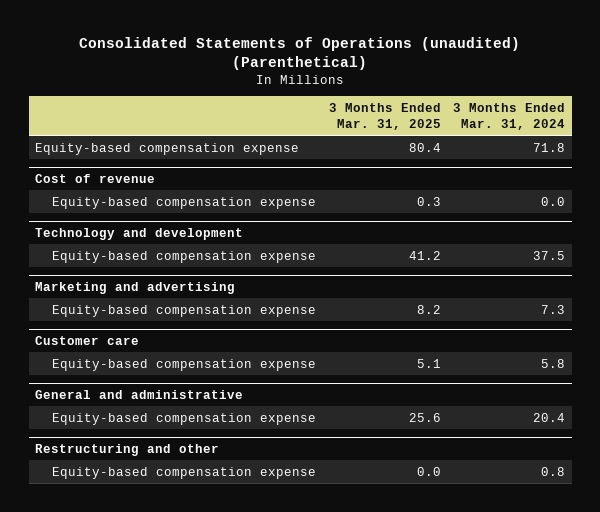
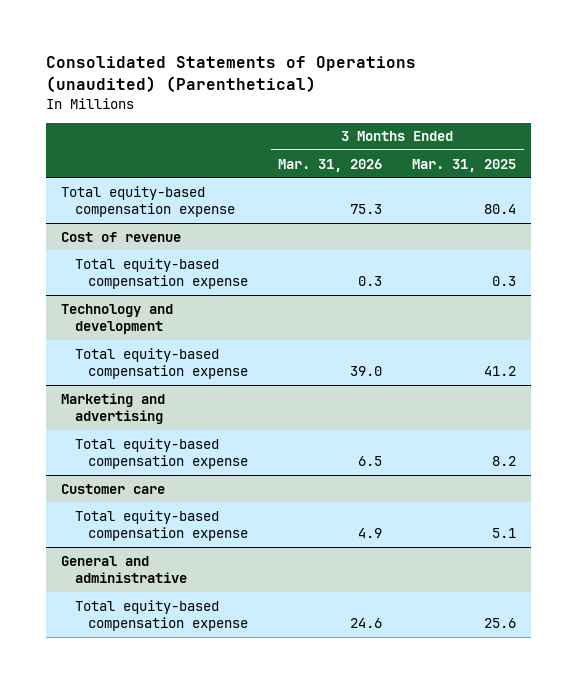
[453,102,566,130] 3 Months Ended Mar. 31, 2024 -> none
none -> [278,158,383,172] Mar. 31, 2026
[35,142,300,155] Equity-based compensation expense -> [61,185,235,218] Total equity-based compensation expense
[51,196,316,209] Equity-based compensation expense -> [74,257,249,290] Total equity-based compensation expense
[51,250,316,263] Equity-based compensation expense -> [74,347,249,380] Total equity-based compensation expense
[51,304,316,317] Equity-based compensation expense -> [74,437,249,470] Total equity-based compensation expense
[51,358,316,371] Equity-based compensation expense -> [74,509,249,542] Total equity-based compensation expense
[35,443,220,456] Restructuring and other -> none
[51,466,316,479] Equity-based compensation expense -> none
[51,412,316,425] Equity-based compensation expense -> [74,599,249,632] Total equity-based compensation expense

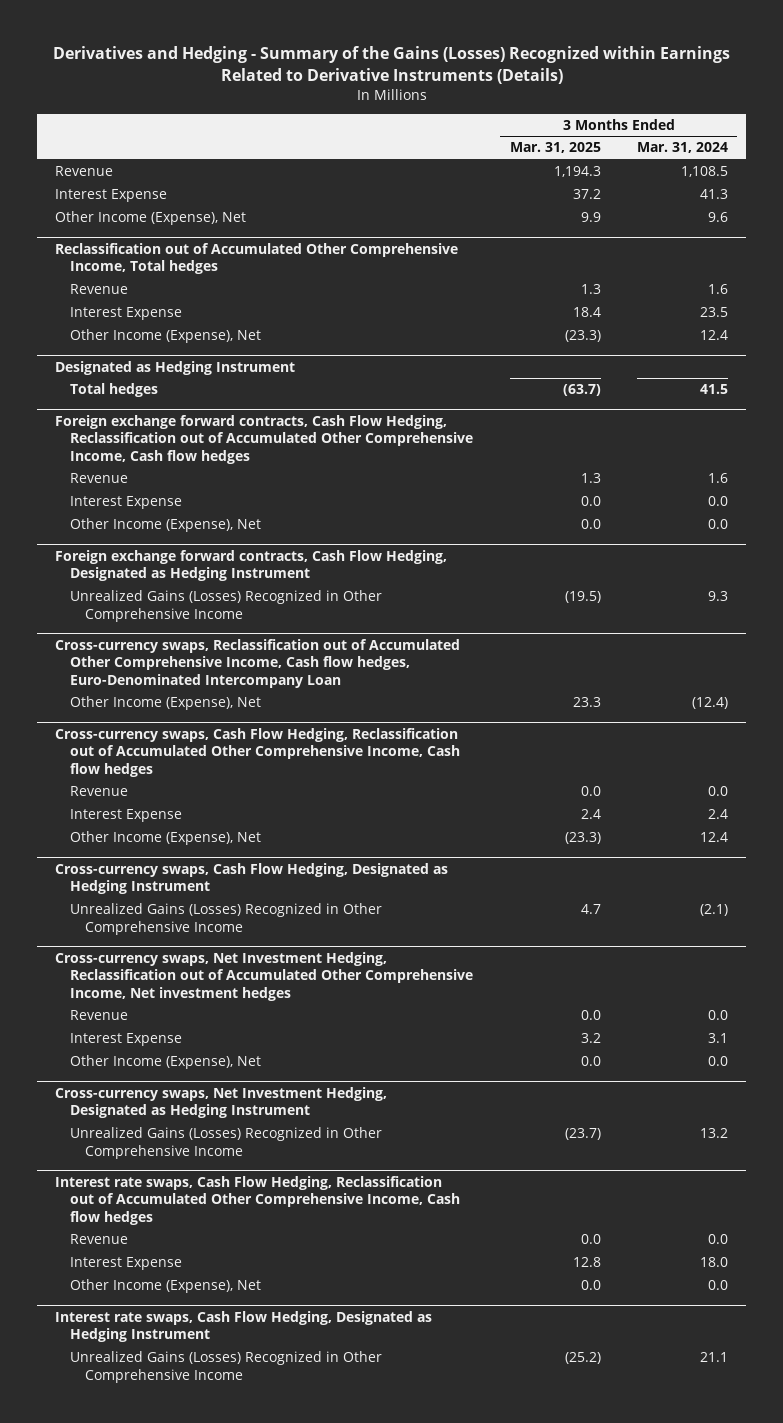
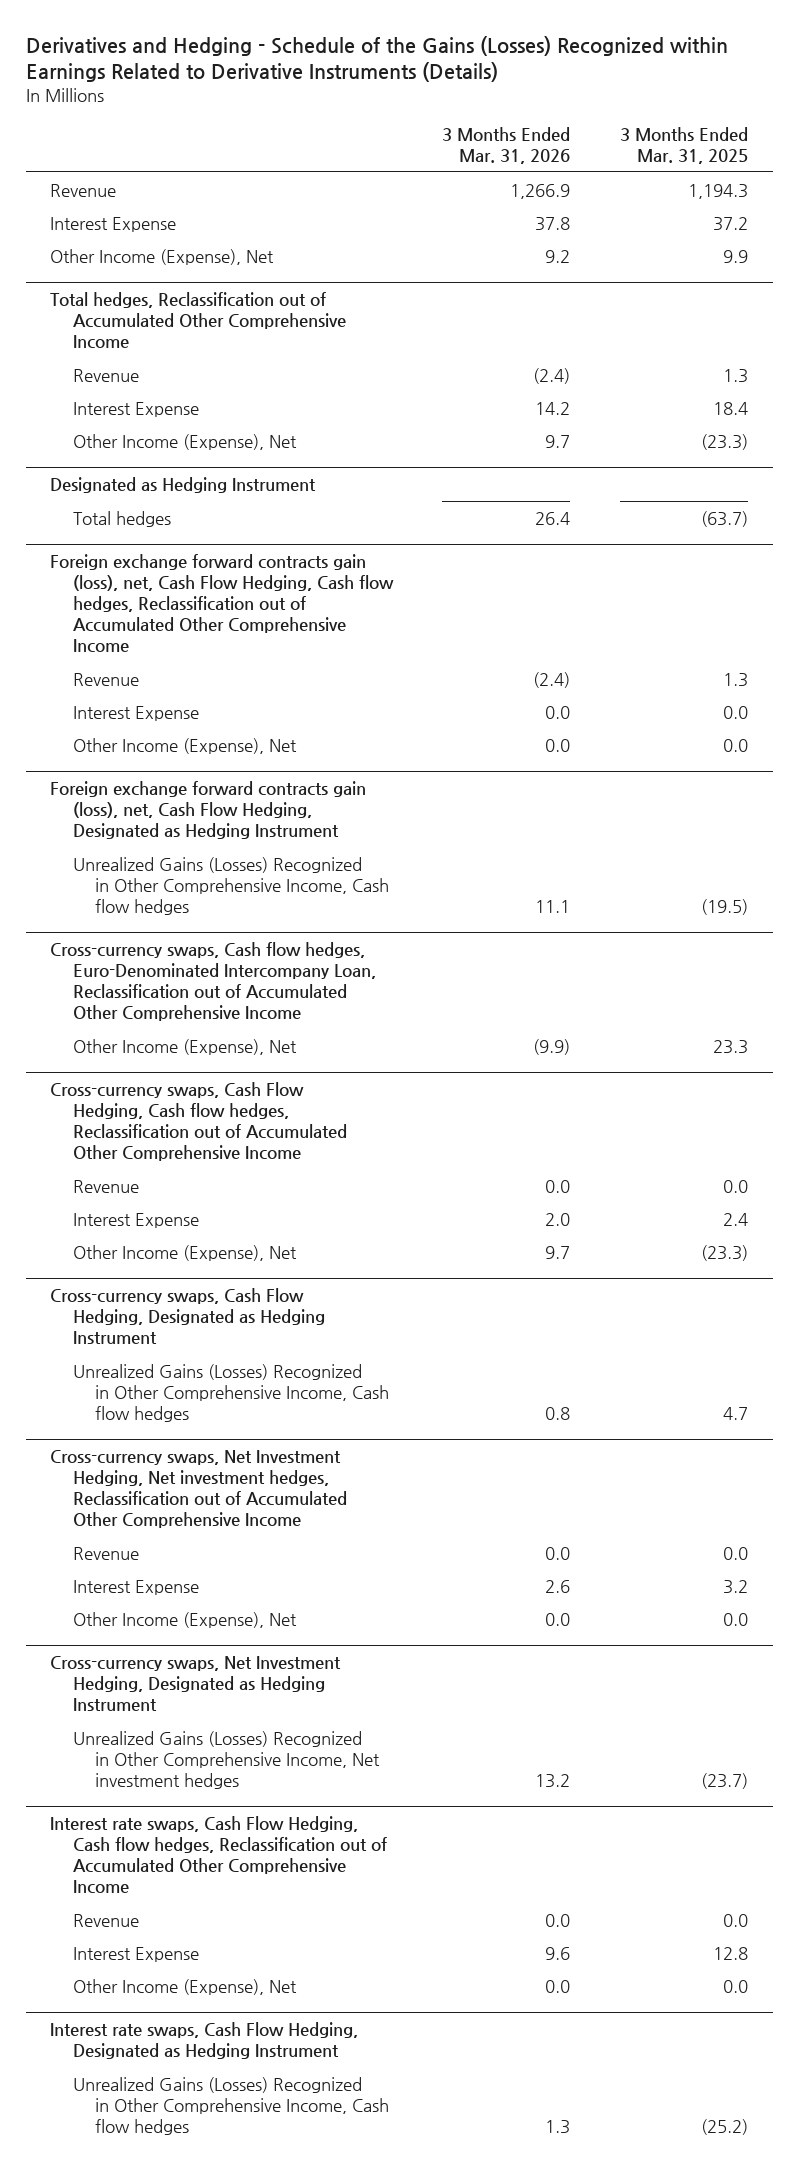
[52,45,730,84] Derivatives and Hedging - Summary of the Gains (Losses) Recognized within Earnings Related to Derivative Instruments (Details) -> [25,35,728,82] Derivatives and Hedging - Schedule of the Gains (Losses) Recognized within Earnings Related to Derivative Instruments (Details)
[637,142,729,154] Mar. 31, 2024 -> none
none -> [442,127,571,165] 3 Months Ended Mar. 31, 2026
[55,242,459,275] Reclassification out of Accumulated Other Comprehensive Income, Total hedges -> [50,292,346,350] Total hedges, Reclassification out of Accumulated Other Comprehensive Income
[55,414,474,464] Foreign exchange forward contracts, Cash Flow Hedging, Reclassification out of Accumulated Other Comprehensive Income, Cash flow hedges -> [50,554,394,654] Foreign exchange forward contracts gain (loss), net, Cash Flow Hedging, Cash flow hedges, Reclassification out of Accumulated Other Comprehensive Income
[55,549,448,582] Foreign exchange forward contracts, Cash Flow Hedging, Designated as Hedging Instrument -> [50,781,367,840] Foreign exchange forward contracts gain (loss), net, Cash Flow Hedging, Designated as Hedging Instrument
[70,590,383,622] Unrealized Gains (Losses) Recognized in Other Comprehensive Income -> [72,856,390,915] Unrealized Gains (Losses) Recognized in Other Comprehensive Income, Cash flow hedges
[55,638,461,688] Cross-currency swaps, Reclassification out of Accumulated Other Comprehensive Income, Cash flow hedges, Euro-Denominated Intercompany Loan -> [50,942,376,1022] Cross-currency swaps, Cash flow hedges, Euro-Denominated Intercompany Loan, Reclassification out of Accumulated Other Comprehensive Income
[55,727,461,777] Cross-currency swaps, Cash Flow Hedging, Reclassification out of Accumulated Other Comprehensive Income, Cash flow hedges -> [50,1082,347,1162] Cross-currency swaps, Cash Flow Hedging, Cash flow hedges, Reclassification out of Accumulated Other Comprehensive Income
[70,903,383,935] Unrealized Gains (Losses) Recognized in Other Comprehensive Income -> [72,1363,390,1422] Unrealized Gains (Losses) Recognized in Other Comprehensive Income, Cash flow hedges
[55,951,474,1001] Cross-currency swaps, Net Investment Hedging, Reclassification out of Accumulated Other Comprehensive Income, Net investment hedges -> [50,1450,347,1529] Cross-currency swaps, Net Investment Hedging, Net investment hedges, Reclassification out of Accumulated Other Comprehensive Income
[70,1127,383,1159] Unrealized Gains (Losses) Recognized in Other Comprehensive Income -> [72,1730,381,1789] Unrealized Gains (Losses) Recognized in Other Comprehensive Income, Net investment hedges
[55,1175,461,1225] Interest rate swaps, Cash Flow Hedging, Reclassification out of Accumulated Other Comprehensive Income, Cash flow hedges -> [50,1816,387,1895] Interest rate swaps, Cash Flow Hedging, Cash flow hedges, Reclassification out of Accumulated Other Comprehensive Income
[70,1351,383,1383] Unrealized Gains (Losses) Recognized in Other Comprehensive Income -> [72,2076,390,2135] Unrealized Gains (Losses) Recognized in Other Comprehensive Income, Cash flow hedges

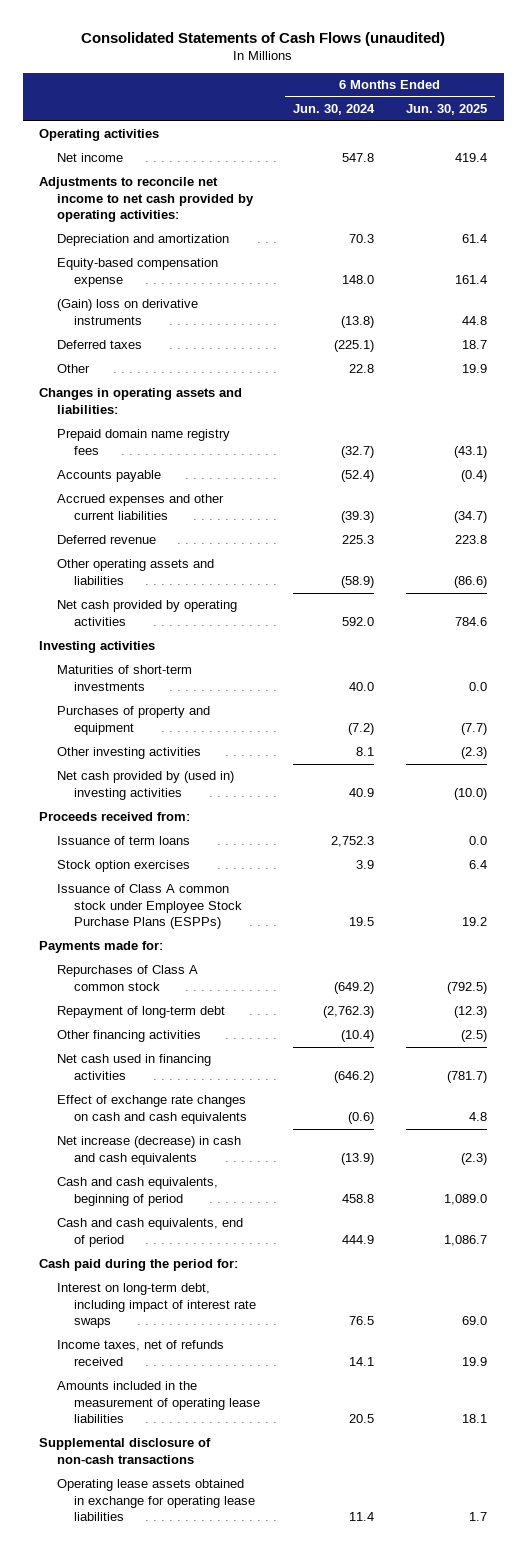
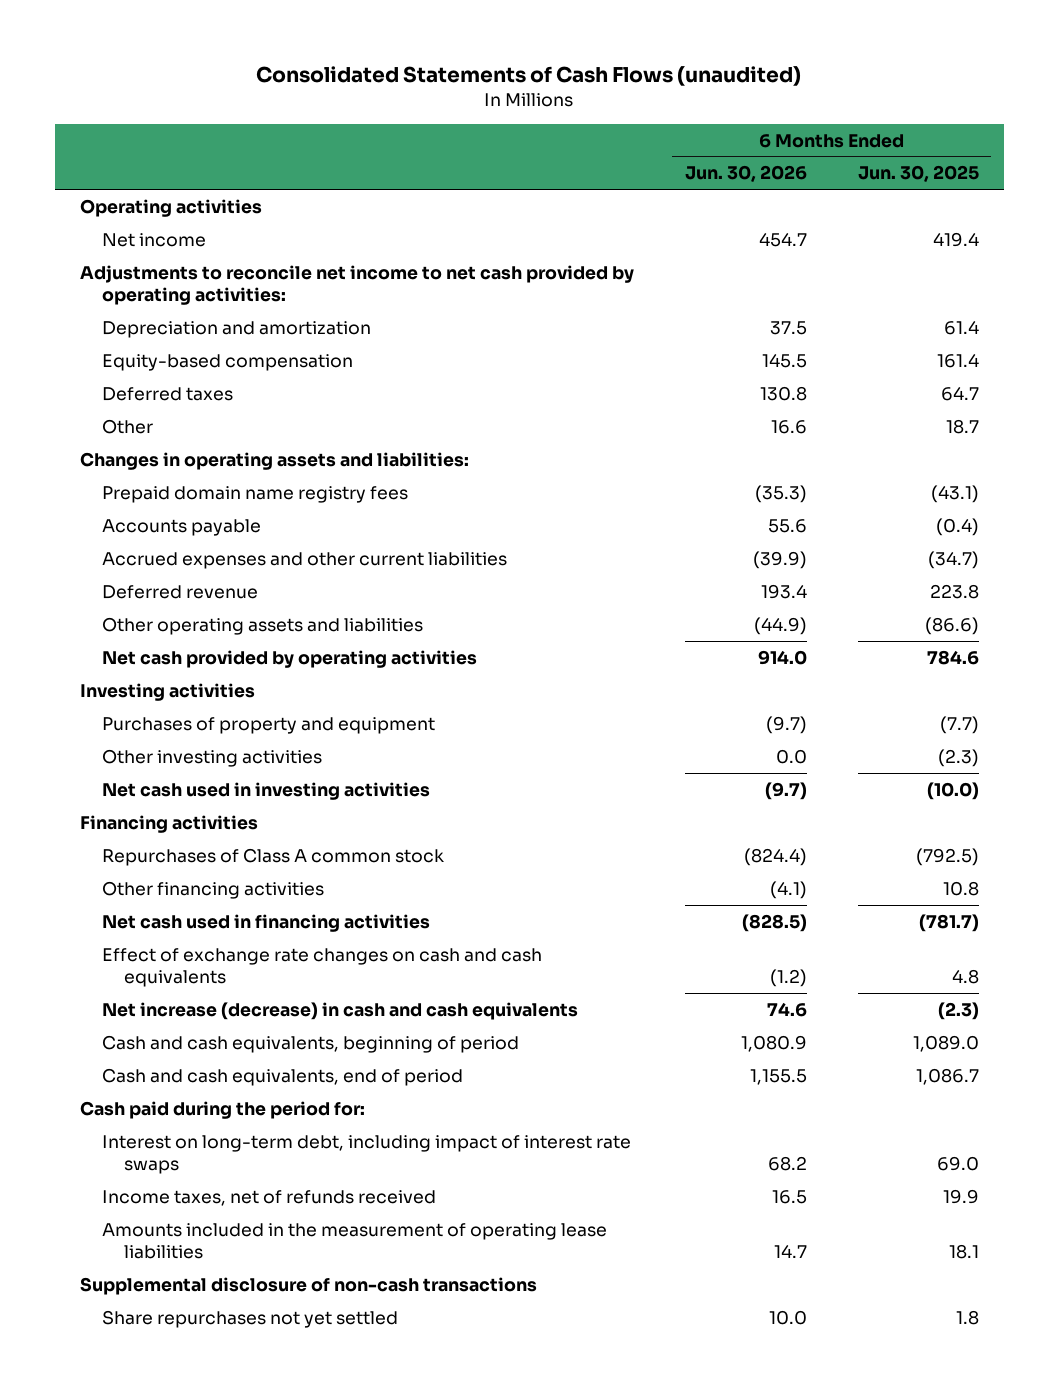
[292,104,375,116] Jun. 30, 2024 -> none
none -> [684,165,807,183] Jun. 30, 2026
[56,299,198,325] (Gain) loss on derivative instruments -> none
[56,258,218,287] Equity-based compensation expense -> [101,353,353,371] Equity-based compensation
[462,340,488,350] 18.7 -> [940,385,979,401] 64.7
[462,364,488,374] 19.9 -> [945,418,979,434] 18.7
[56,665,192,691] Maturities of short-term investments -> none
[38,812,190,822] Proceeds received from: -> none
[56,836,190,846] Issuance of term loans -> none
[56,860,190,873] Stock option exercises -> none
[56,884,243,930] Issuance of Class A common stock under Employee Stock Purchase Plans (ESPPs) -> none
[38,941,163,954] Payments made for: -> none
[56,771,234,800] Net cash provided by (used in) investing activities -> [101,781,430,800] Net cash used in investing activities
none -> [80,814,259,833] Financing activities
[56,1006,225,1019] Repayment of long-term debt -> none
[461,1030,488,1043] (2.5) -> [942,880,979,896] 10.8
[56,1479,256,1522] Operating lease assets obtained in exchange for operating lease liabilities -> none
none -> [101,1309,398,1328] Share repurchases not yet settled

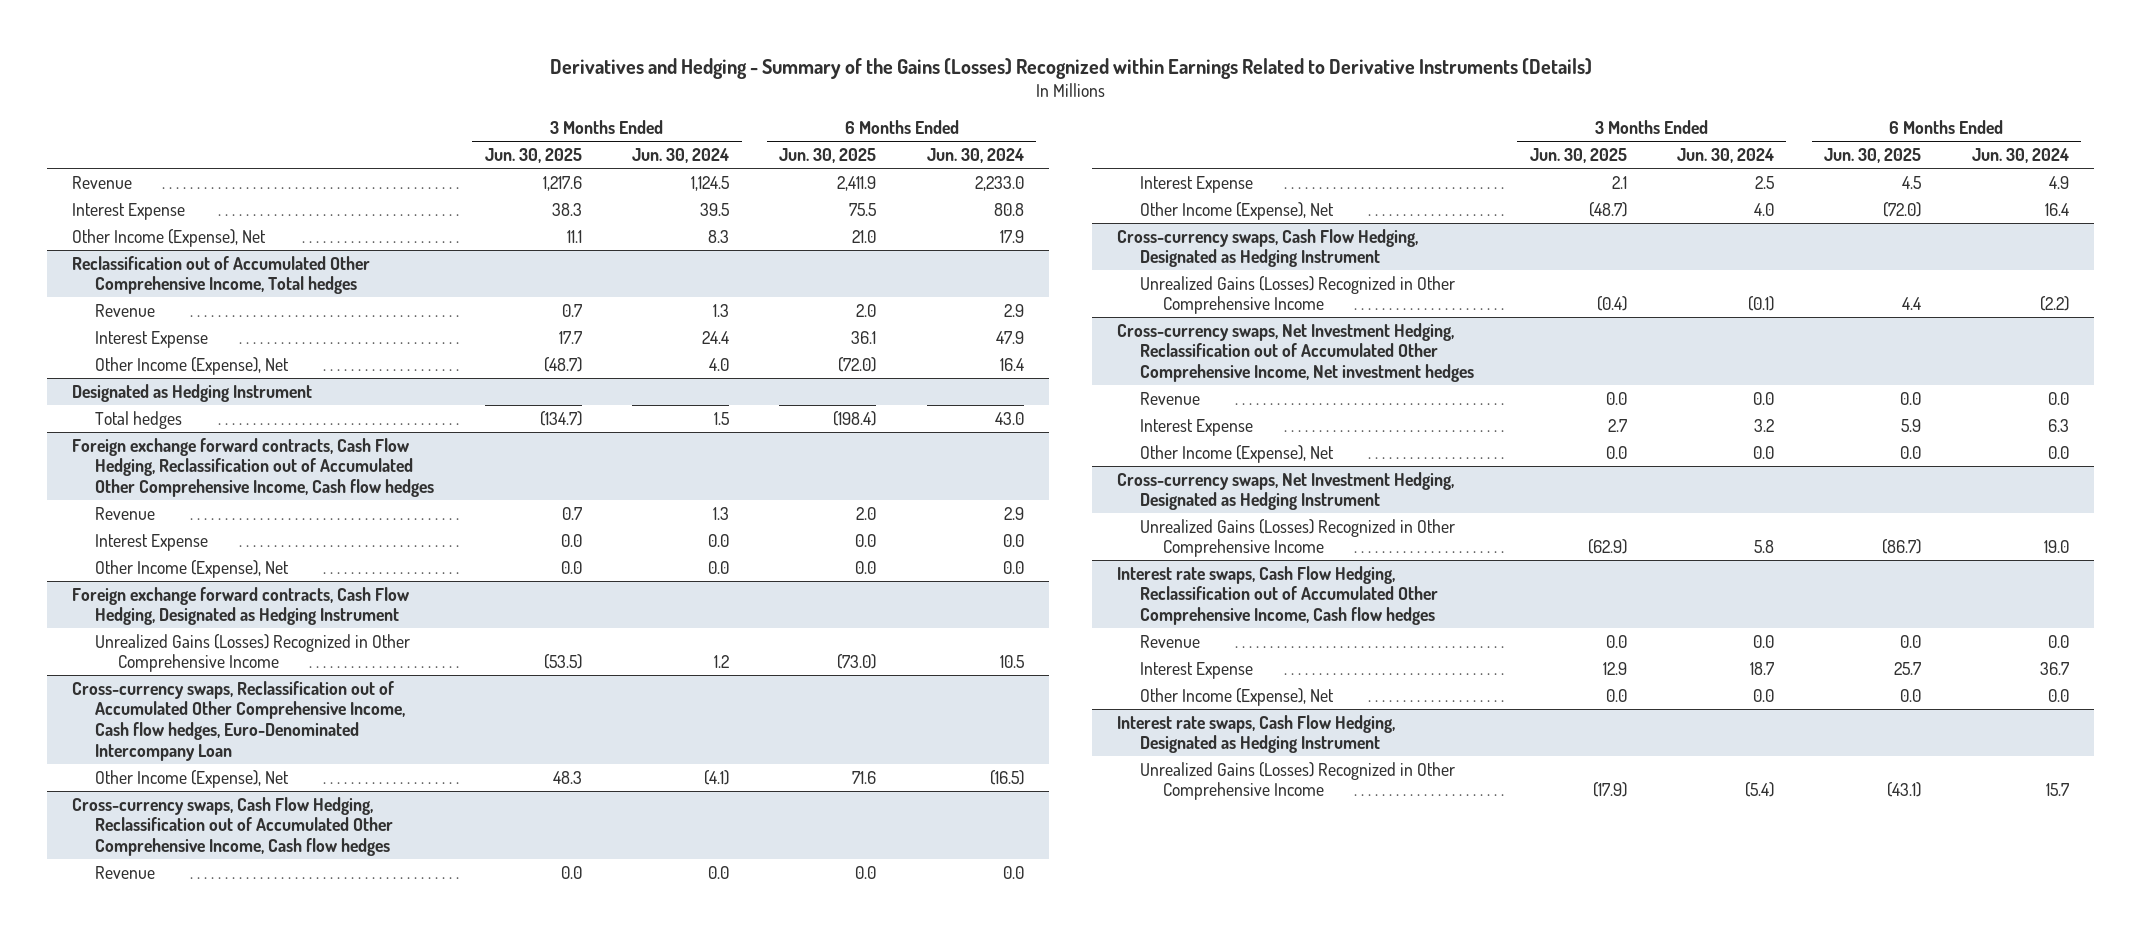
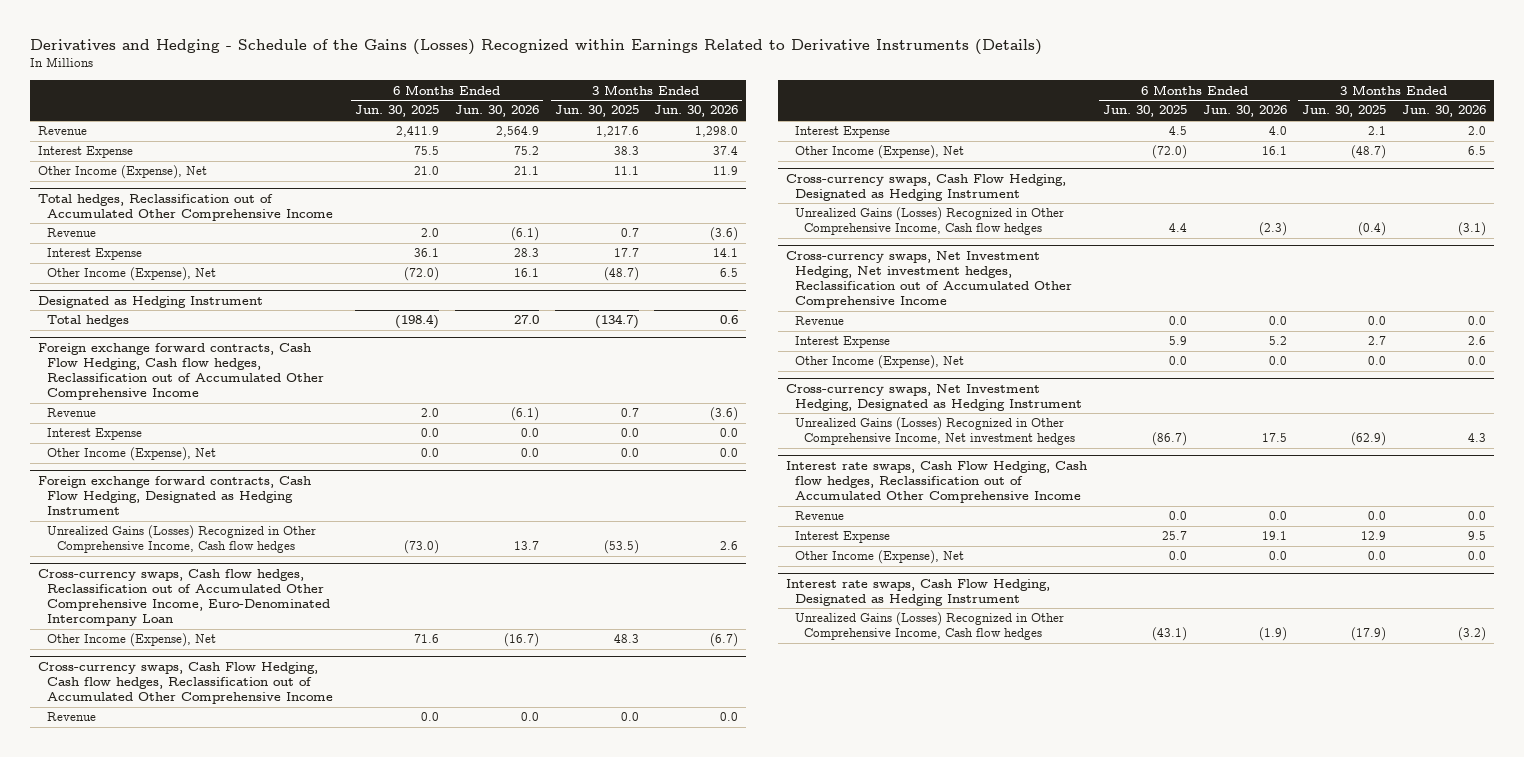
[549,58,1592,80] Derivatives and Hedging - Summary of the Gains (Losses) Recognized within Earnings Related to Derivative Instruments (Details) -> [30,39,1043,56] Derivatives and Hedging - Schedule of the Gains (Losses) Recognized within Earnings Related to Derivative Instruments (Details)
[631,148,729,164] Jun. 30, 2024 -> none
[926,148,1024,164] Jun. 30, 2024 -> none
none -> [454,105,539,118] Jun. 30, 2026
none -> [654,105,739,118] Jun. 30, 2026
[72,255,371,295] Reclassification out of Accumulated Other Comprehensive Income, Total hedges -> [38,193,334,221] Total hedges, Reclassification out of Accumulated Other Comprehensive Income
[72,437,435,498] Foreign exchange forward contracts, Cash Flow Hedging, Reclassification out of Accumulated Other Comprehensive Income, Cash flow hedges -> [38,342,325,400] Foreign exchange forward contracts, Cash Flow Hedging, Cash flow hedges, Reclassification out of Accumulated Other Comprehensive Income
[95,633,411,673] Unrealized Gains (Losses) Recognized in Other Comprehensive Income -> [47,525,317,554] Unrealized Gains (Losses) Recognized in Other Comprehensive Income, Cash flow hedges
[72,680,406,761] Cross-currency swaps, Reclassification out of Accumulated Other Comprehensive Income, Cash flow hedges, Euro-Denominated Intercompany Loan -> [38,568,331,626] Cross-currency swaps, Cash flow hedges, Reclassification out of Accumulated Other Comprehensive Income, Euro-Denominated Intercompany Loan
[72,796,394,857] Cross-currency swaps, Cash Flow Hedging, Reclassification out of Accumulated Other Comprehensive Income, Cash flow hedges -> [38,661,334,704] Cross-currency swaps, Cash Flow Hedging, Cash flow hedges, Reclassification out of Accumulated Other Comprehensive Income
[1140,275,1456,315] Unrealized Gains (Losses) Recognized in Other Comprehensive Income -> [795,207,1065,236] Unrealized Gains (Losses) Recognized in Other Comprehensive Income, Cash flow hedges
[1117,322,1475,383] Cross-currency swaps, Net Investment Hedging, Reclassification out of Accumulated Other Comprehensive Income, Net investment hedges -> [786,250,1073,308] Cross-currency swaps, Net Investment Hedging, Net investment hedges, Reclassification out of Accumulated Other Comprehensive Income
[1140,518,1456,558] Unrealized Gains (Losses) Recognized in Other Comprehensive Income -> [795,417,1076,446] Unrealized Gains (Losses) Recognized in Other Comprehensive Income, Net investment hedges
[1117,565,1439,626] Interest rate swaps, Cash Flow Hedging, Reclassification out of Accumulated Other Comprehensive Income, Cash flow hedges -> [786,460,1088,503] Interest rate swaps, Cash Flow Hedging, Cash flow hedges, Reclassification out of Accumulated Other Comprehensive Income
[1140,761,1456,801] Unrealized Gains (Losses) Recognized in Other Comprehensive Income -> [795,612,1065,641] Unrealized Gains (Losses) Recognized in Other Comprehensive Income, Cash flow hedges

